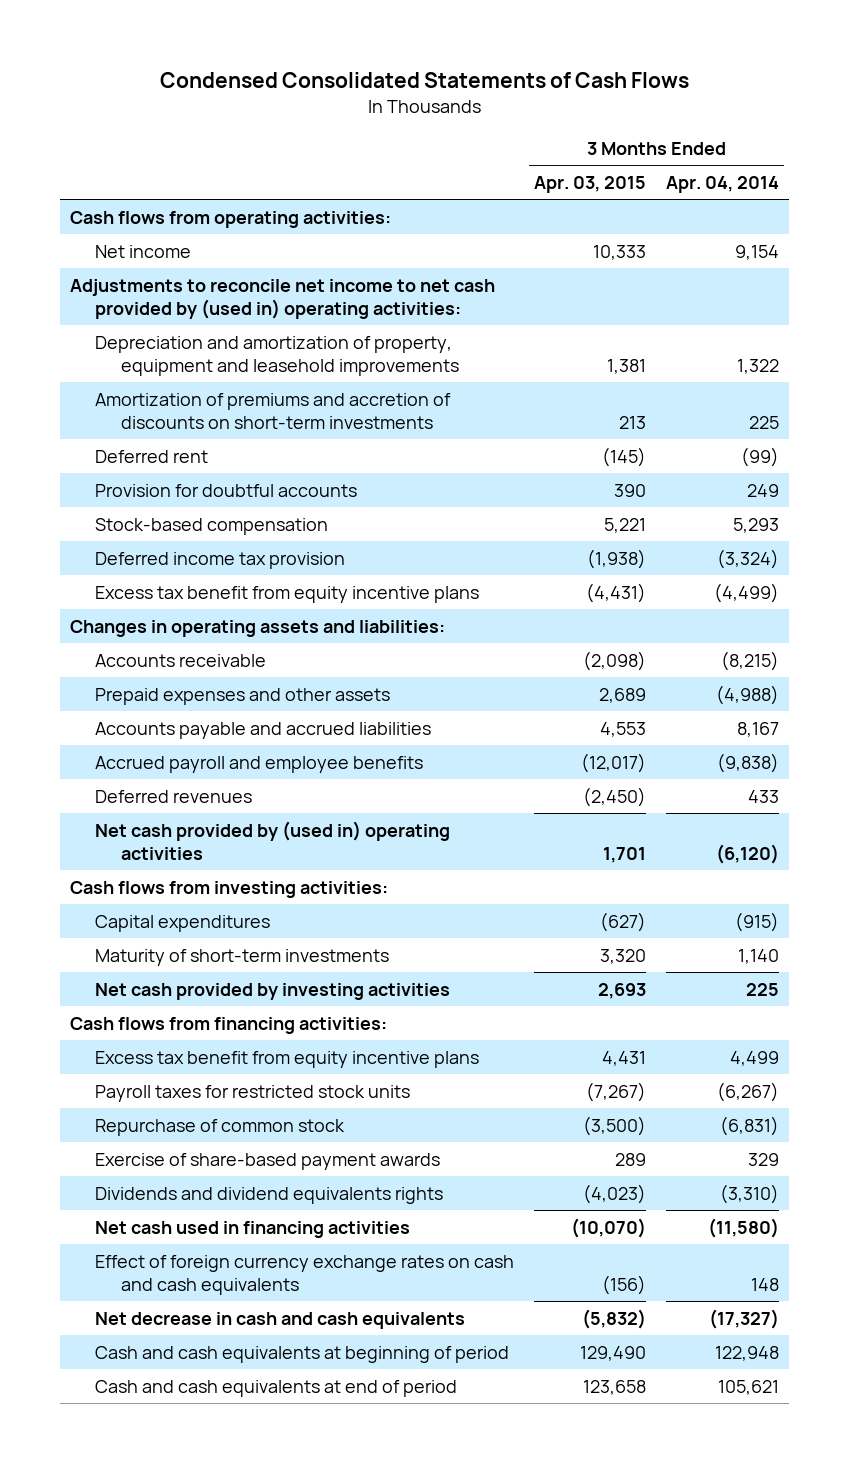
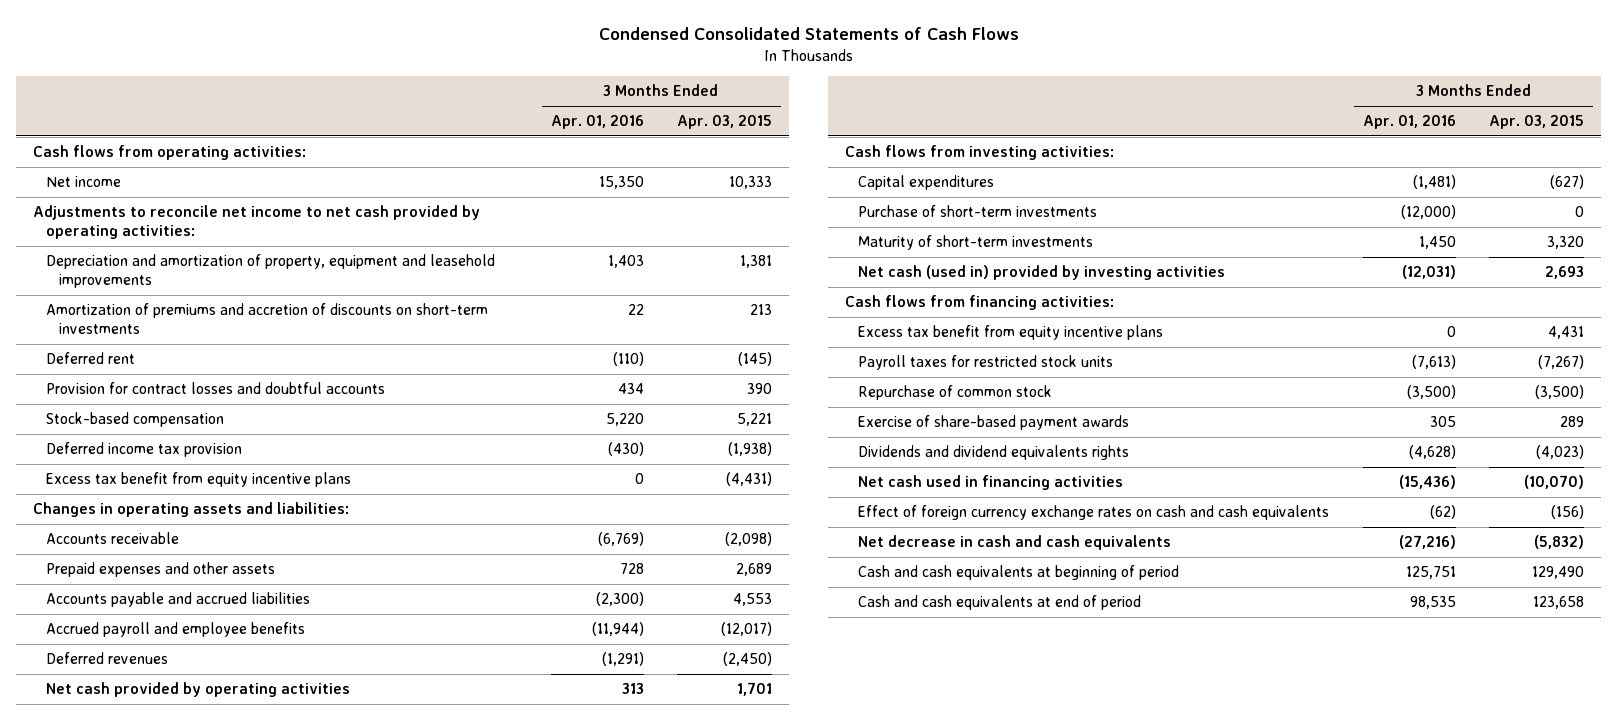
[666,176,780,194] Apr. 04, 2014 -> none
none -> [550,115,644,130] Apr. 01, 2016
[70,278,496,319] Adjustments to reconcile net income to net cash provided by (used in) operating activities: -> [32,205,480,240] Adjustments to reconcile net income to net cash provided by operating activities:
[95,483,358,497] Provision for doubtful accounts -> [45,382,385,395] Provision for contract losses and doubtful accounts
[95,820,451,860] Net cash provided by (used in) operating activities -> [45,682,350,698] Net cash provided by operating activities
none -> [858,205,1098,218] Purchase of short-term investments
[95,982,451,1000] Net cash provided by investing activities -> [858,265,1226,281] Net cash (used in) provided by investing activities

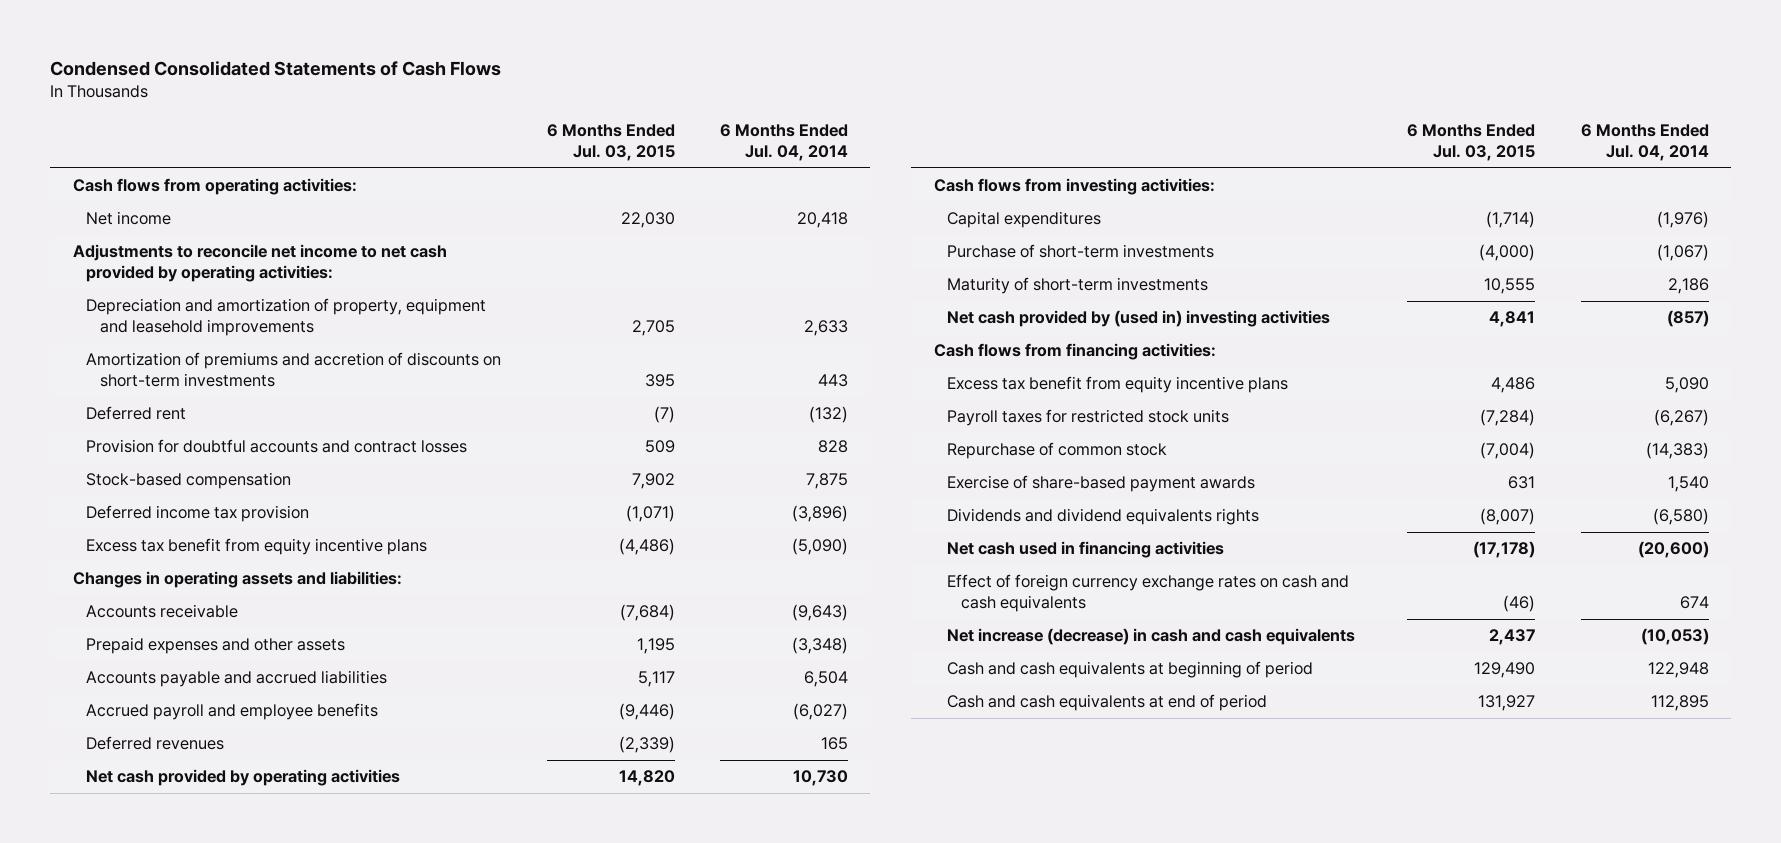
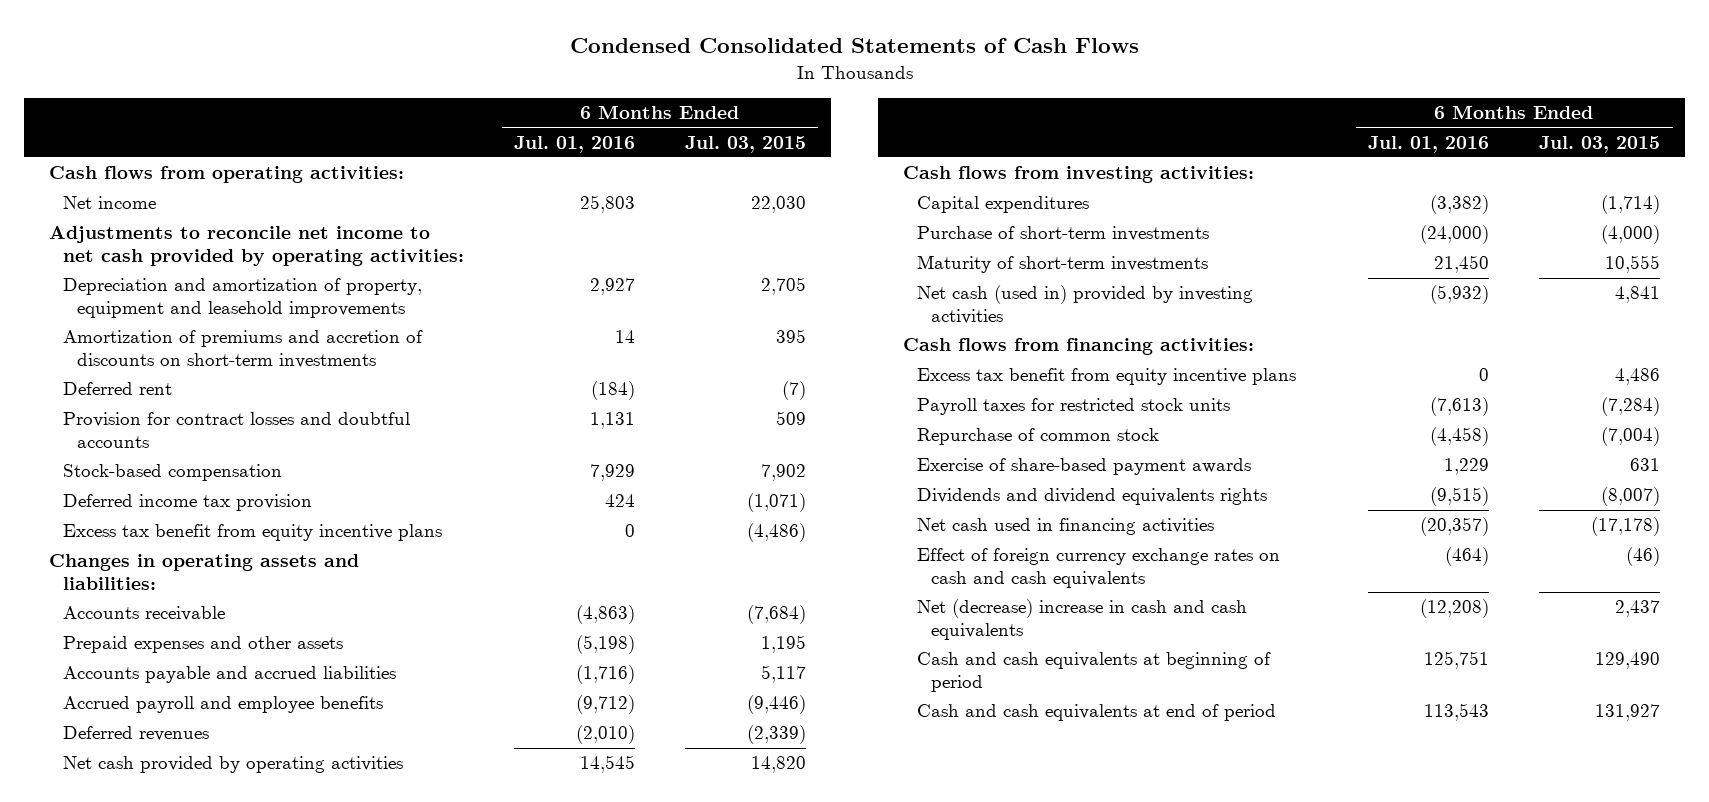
[719,123,848,161] 6 Months Ended Jul. 04, 2014 -> none
none -> [514,135,636,153] Jul. 01, 2016
[86,439,468,454] Provision for doubtful accounts and contract losses -> [63,412,411,448] Provision for contract losses and doubtful accounts
[947,310,1331,328] Net cash provided by (used in) investing activities -> [917,285,1254,324] Net cash (used in) provided by investing activities
[947,628,1356,646] Net increase (decrease) in cash and cash equivalents -> [917,599,1248,640] Net (decrease) increase in cash and cash equivalents

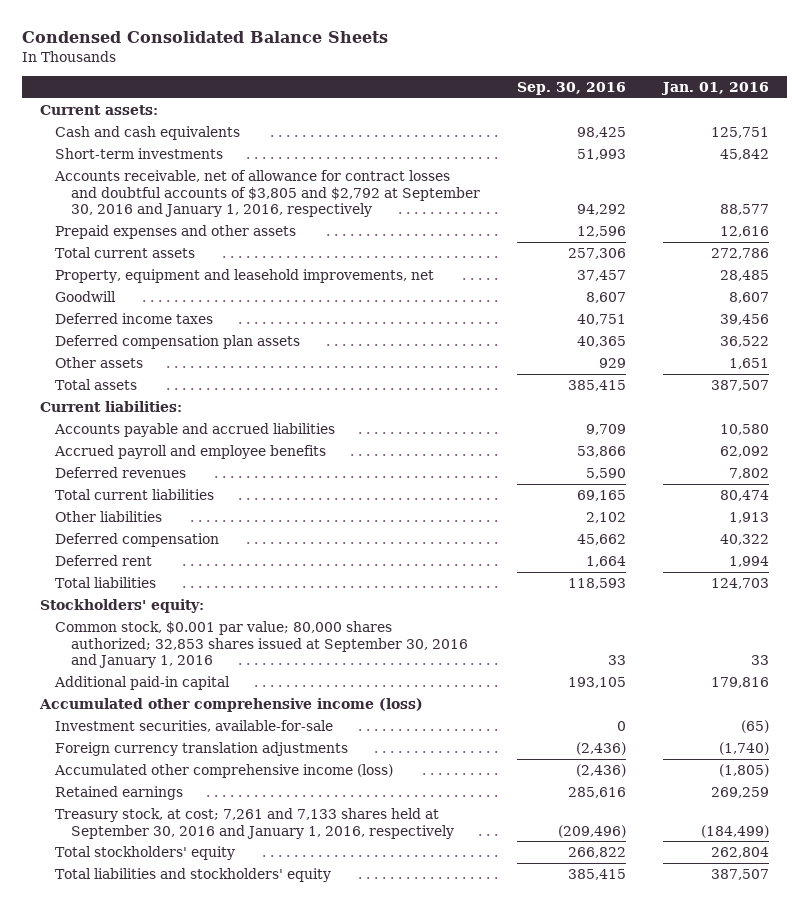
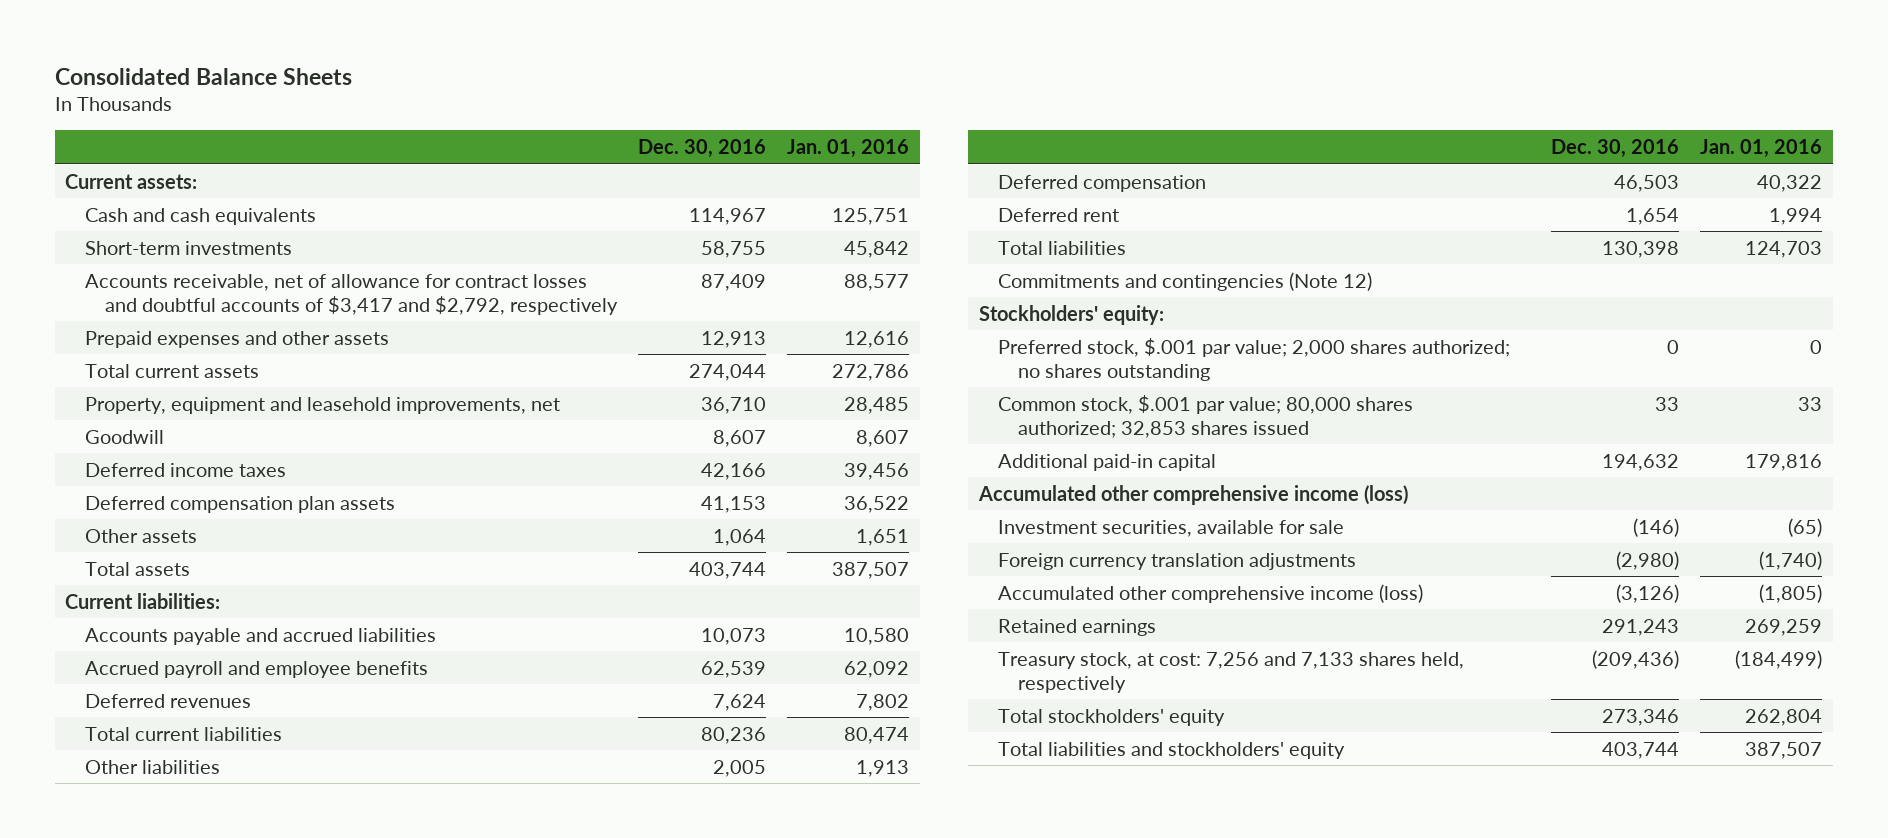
[21,31,388,44] Condensed Consolidated Balance Sheets -> [54,67,352,85] Consolidated Balance Sheets
[516,82,626,96] Sep. 30, 2016 -> none
none -> [638,138,767,158] Dec. 30, 2016
[54,169,480,218] Accounts receivable, net of allowance for contract losses and doubtful accounts of $3,805 and $2,792 at September 30, 2016 and January 1, 2016, respectively -> [85,273,618,315] Accounts receivable, net of allowance for contract losses and doubtful accounts of $3,417 and $2,792, respectively
none -> [998,271,1373,291] Commitments and contingencies (Note 12)
none -> [998,337,1511,381] Preferred stock, $.001 par value; 2,000 shares authorized; no shares outstanding
[55,620,468,669] Common stock, $0.001 par value; 80,000 shares authorized; 32,853 shares issued at September 30, 2016 and January 1, 2016 -> [998,394,1414,438] Common stock, $.001 par value; 80,000 shares authorized; 32,853 shares issued
[55,719,334,732] Investment securities, available-for-sale -> [998,519,1345,537] Investment securities, available for sale
[55,807,454,839] Treasury stock, at cost; 7,261 and 7,133 shares held at September 30, 2016 and January 1, 2016, respectively -> [998,651,1465,693] Treasury stock, at cost: 7,256 and 7,133 shares held, respectively

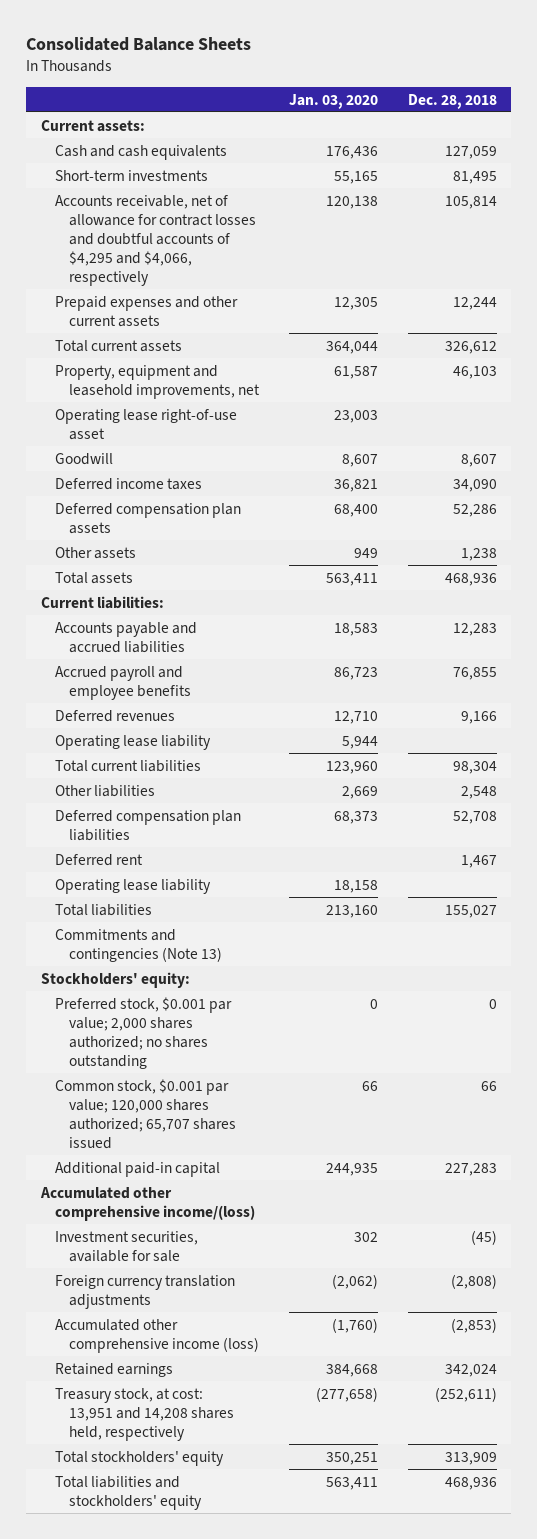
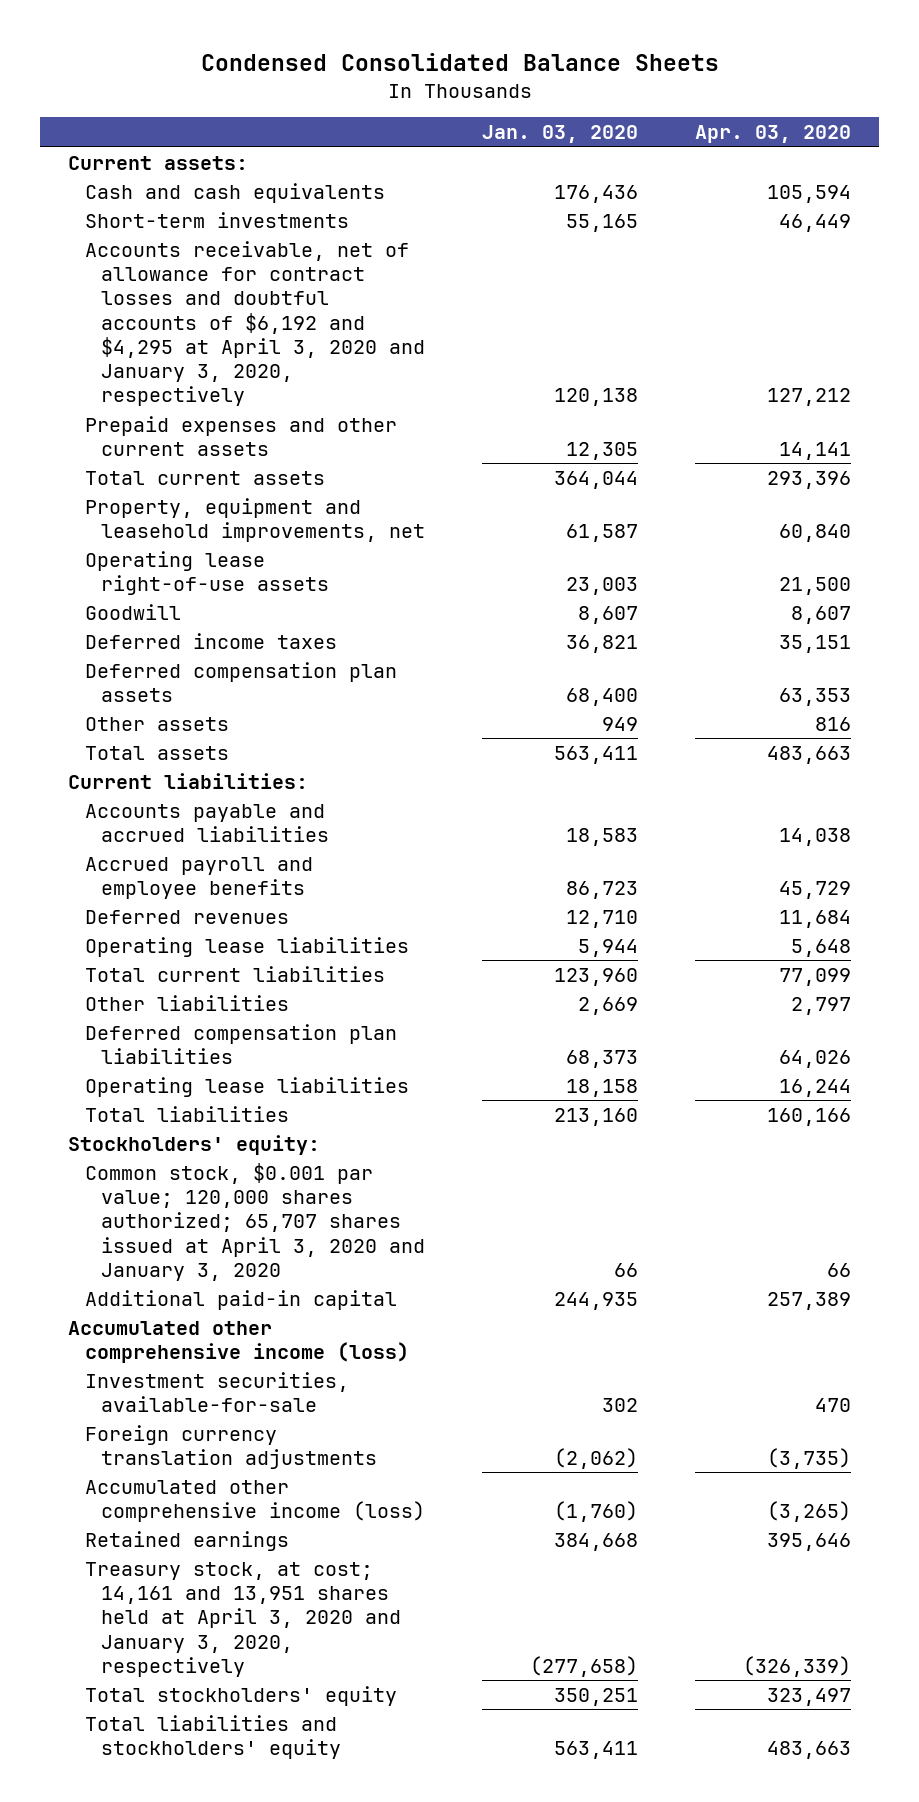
[25,37,251,52] Consolidated Balance Sheets -> [200,52,719,71] Condensed Consolidated Balance Sheets
[407,93,497,109] Dec. 28, 2018 -> none
none -> [694,125,851,144] Apr. 03, 2020
[54,194,257,286] Accounts receivable, net of allowance for contract losses and doubtful accounts of $4,295 and $4,066, respectively -> [84,240,426,407] Accounts receivable, net of allowance for contract losses and doubtful accounts of $6,192 and $4,295 at April 3, 2020 and January 3, 2020, respectively
[54,408,237,440] Operating lease right-of-use asset -> [84,550,330,596] Operating lease right-of-use assets
[54,734,211,750] Operating lease liability -> [84,936,409,957] Operating lease liabilities
[54,853,143,866] Deferred rent -> none
[54,878,211,894] Operating lease liability -> [84,1076,409,1097] Operating lease liabilities
[54,928,223,962] Commitments and contingencies (Note 13) -> none
[54,996,232,1069] Preferred stock, $0.001 par value; 2,000 shares authorized; no shares outstanding -> none
[54,1078,237,1149] Common stock, $0.001 par value; 120,000 shares authorized; 65,707 shares issued -> [84,1162,426,1281] Common stock, $0.001 par value; 120,000 shares authorized; 65,707 shares issued at April 3, 2020 and January 3, 2020
[39,1186,255,1221] Accumulated other comprehensive income/(loss) -> [68,1320,409,1364] Accumulated other comprehensive income (loss)
[54,1230,198,1262] Investment securities, available for sale -> [84,1371,349,1413] Investment securities, available-for-sale
[54,1387,235,1441] Treasury stock, at cost: 13,951 and 14,208 shares held, respectively -> [84,1561,402,1677] Treasury stock, at cost; 14,161 and 13,951 shares held at April 3, 2020 and January 3, 2020, respectively

